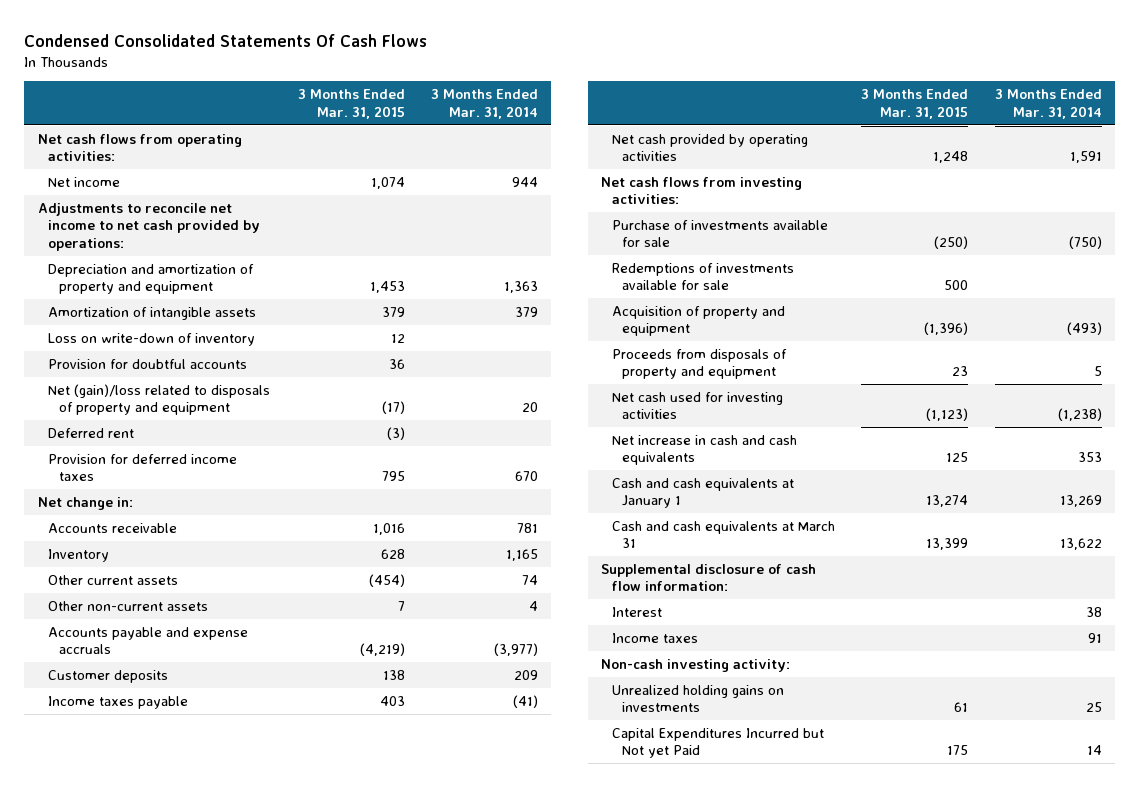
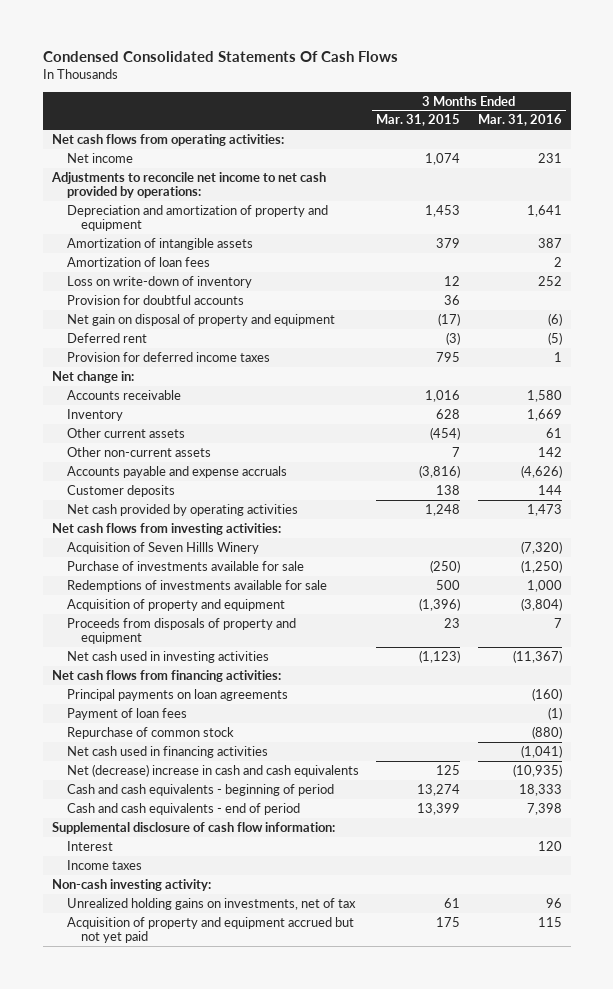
[431,89,539,119] 3 Months Ended Mar. 31, 2014 -> none
none -> [477,114,562,127] Mar. 31, 2016
none -> [66,256,210,267] Amortization of loan fees
[48,383,271,416] Net (gain)/loss related to disposals of property and equipment -> [66,313,335,326] Net gain on disposal of property and equipment
[359,643,405,657] (4,219) -> [419,464,461,478] (3,816)
[48,695,189,709] Income taxes payable -> none
none -> [66,541,259,554] Acquisition of Seven Hillls Winery
[611,391,783,420] Net cash used for investing activities -> [66,650,269,663] Net cash used in investing activities
none -> [51,669,281,682] Net cash flows from financing activities:
none -> [66,688,288,701] Principal payments on loan agreements
none -> [66,707,187,720] Payment of loan fees
none -> [66,726,234,739] Repurchase of common stock
none -> [66,745,268,758] Net cash used in financing activities
[611,434,797,466] Net increase in cash and cash equivalents -> [66,763,359,777] Net (decrease) increase in cash and cash equivalents
[611,477,794,509] Cash and cash equivalents at January 1 -> [66,783,334,796] Cash and cash equivalents - beginning of period
[611,520,835,549] Cash and cash equivalents at March 31 -> [66,802,300,815] Cash and cash equivalents - end of period
[611,684,784,713] Unrealized holding gains on investments -> [66,897,356,910] Unrealized holding gains on investments, net of tax
[611,727,824,759] Capital Expenditures Incurred but Not yet Paid -> [66,916,354,944] Acquisition of property and equipment accrued but not yet paid

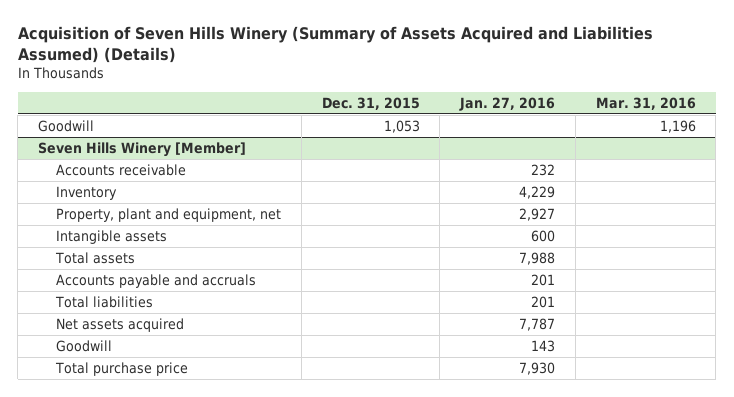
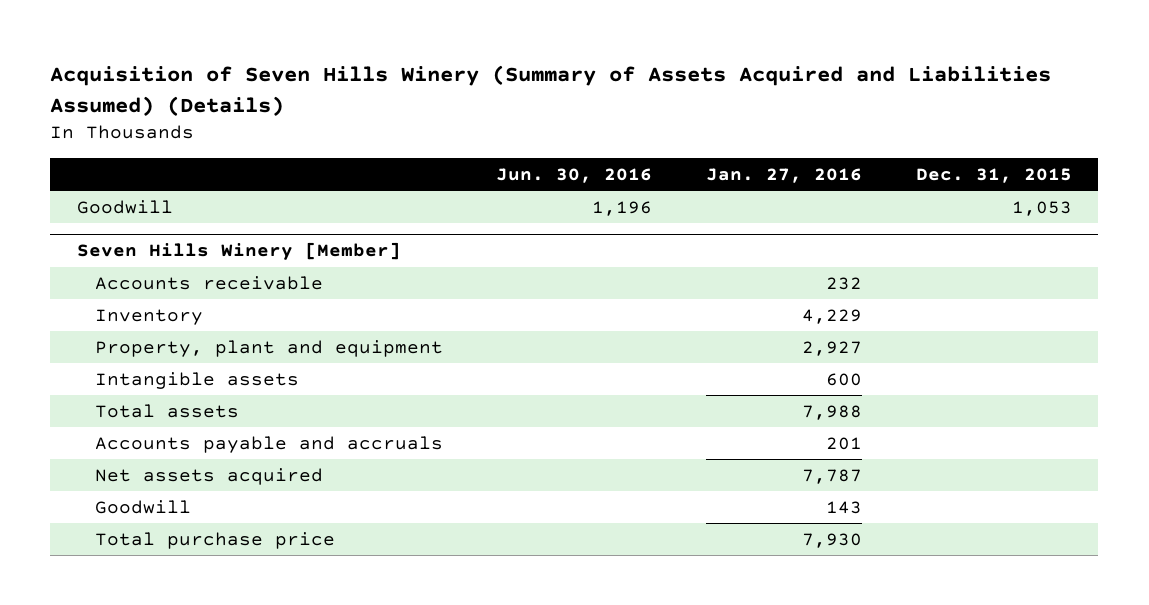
[595,96,696,110] Mar. 31, 2016 -> none
none -> [496,167,653,183] Jun. 30, 2016
[56,207,282,222] Property, plant and equipment, net -> [94,340,443,358] Property, plant and equipment
[55,295,154,308] Total liabilities -> none

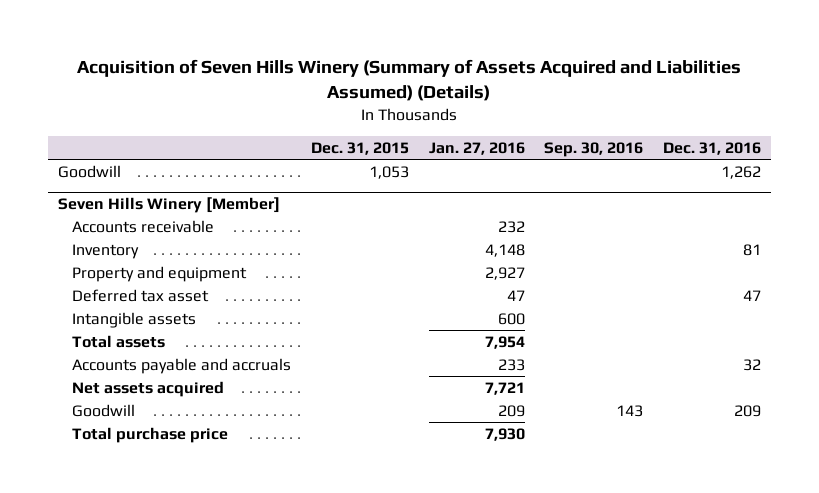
[496,167,653,183] Jun. 30, 2016 -> none
none -> [544,141,644,157] Sep. 30, 2016
none -> [662,141,761,155] Dec. 31, 2016
[801,309,862,325] 4,229 -> [484,243,525,257] 4,148
[94,340,443,358] Property, plant and equipment -> [72,265,248,282] Property and equipment
none -> [72,288,210,302] Deferred tax asset
[801,405,862,421] 7,988 -> [484,335,525,349] 7,954
[825,437,862,451] 201 -> [497,358,525,371] 233
[801,469,862,485] 7,787 -> [484,381,525,395] 7,721
[825,501,862,515] 143 -> [497,404,525,417] 209

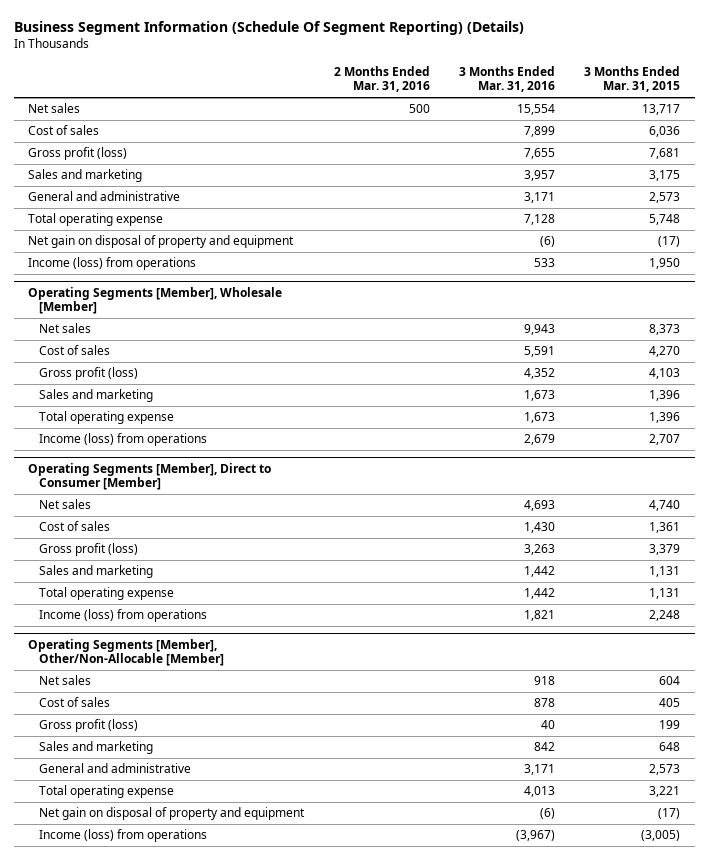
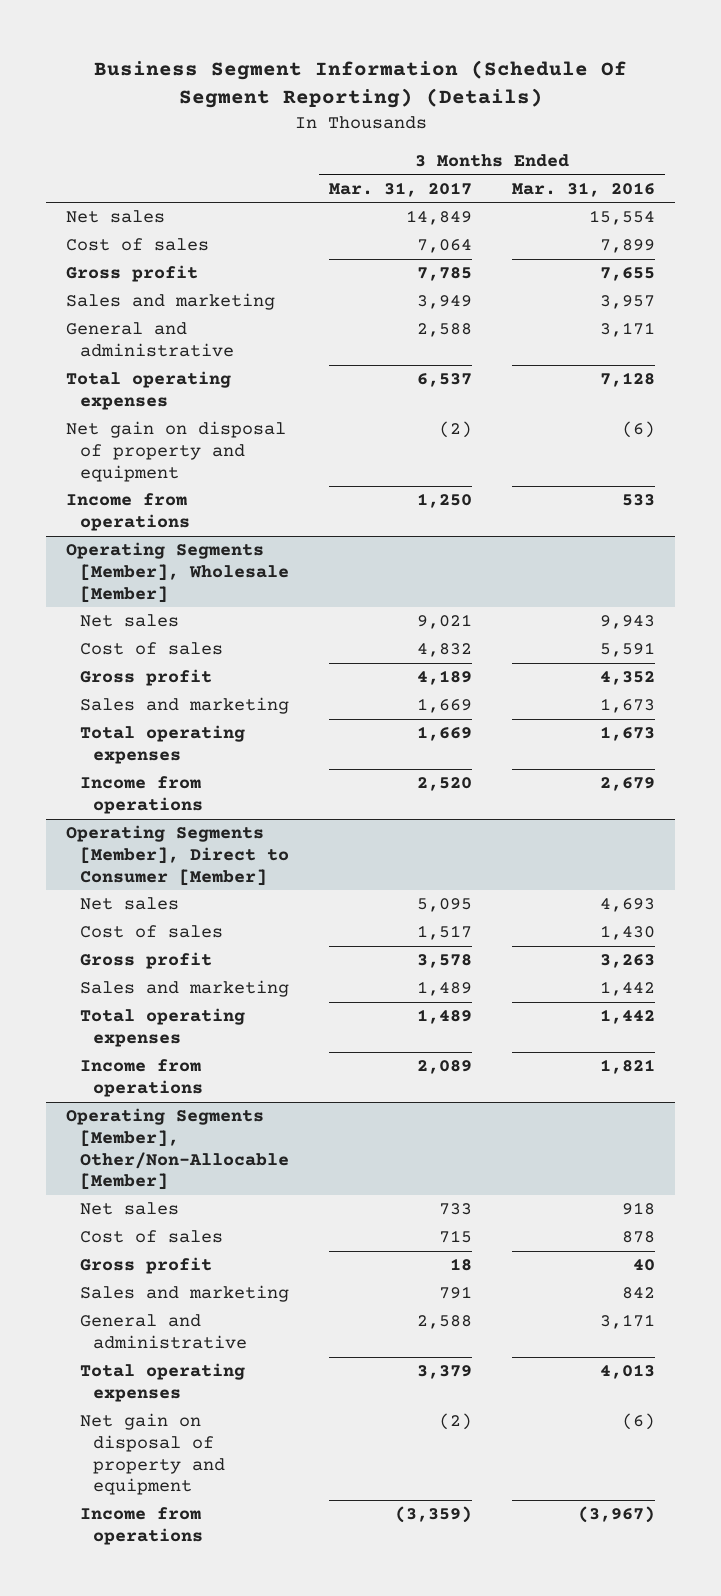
[333,65,430,93] 2 Months Ended Mar. 31, 2016 -> none
[584,65,681,93] 3 Months Ended Mar. 31, 2015 -> none
none -> [328,181,472,197] Mar. 31, 2017
[28,147,128,161] Gross profit (loss) -> [66,265,199,283] Gross profit
[28,213,164,227] Total operating expense -> [66,371,232,411] Total operating expenses
[28,257,197,271] Income (loss) from operations -> [66,493,190,532] Income from operations
[39,367,139,381] Gross profit (loss) -> [79,669,212,687] Gross profit
[39,411,175,425] Total operating expense -> [79,725,245,765] Total operating expenses
[39,433,208,447] Income (loss) from operations -> [79,776,203,815] Income from operations
[39,543,139,557] Gross profit (loss) -> [79,952,212,970] Gross profit
[39,587,175,601] Total operating expense -> [79,1008,245,1048] Total operating expenses
[39,609,208,623] Income (loss) from operations -> [79,1059,203,1098] Income from operations
[39,719,139,733] Gross profit (loss) -> [79,1257,212,1275] Gross profit
[39,785,175,799] Total operating expense -> [79,1363,245,1403] Total operating expenses
[39,829,208,843] Income (loss) from operations -> [79,1507,203,1546] Income from operations

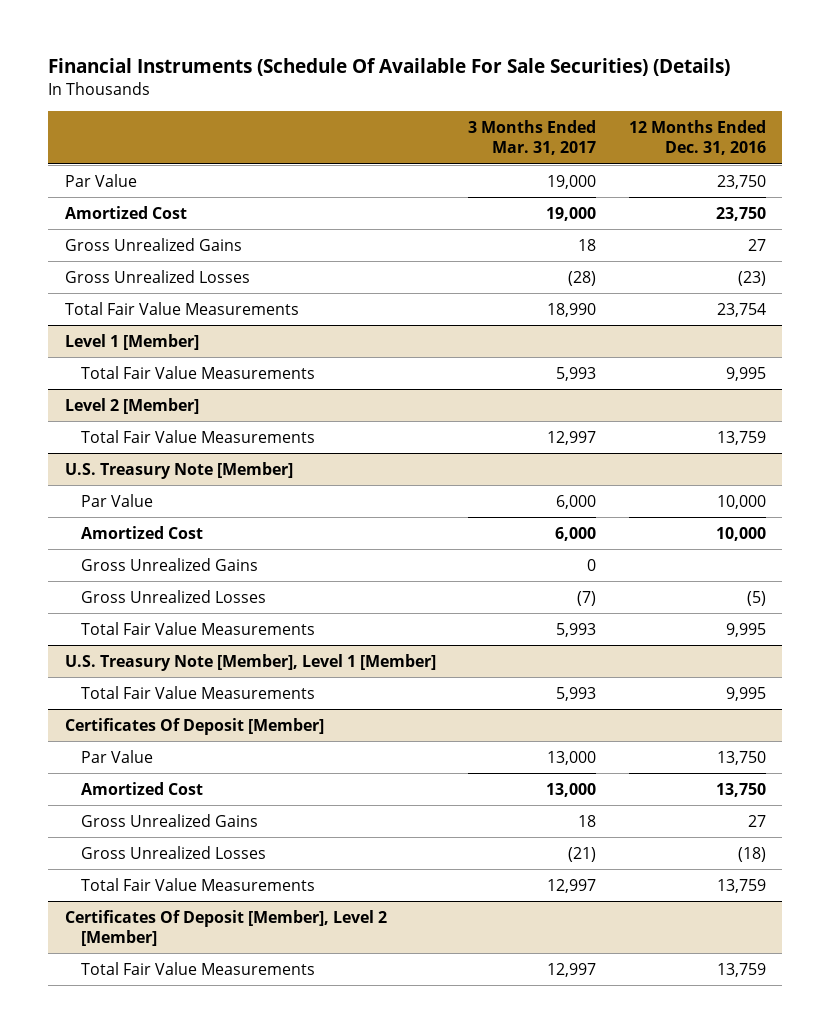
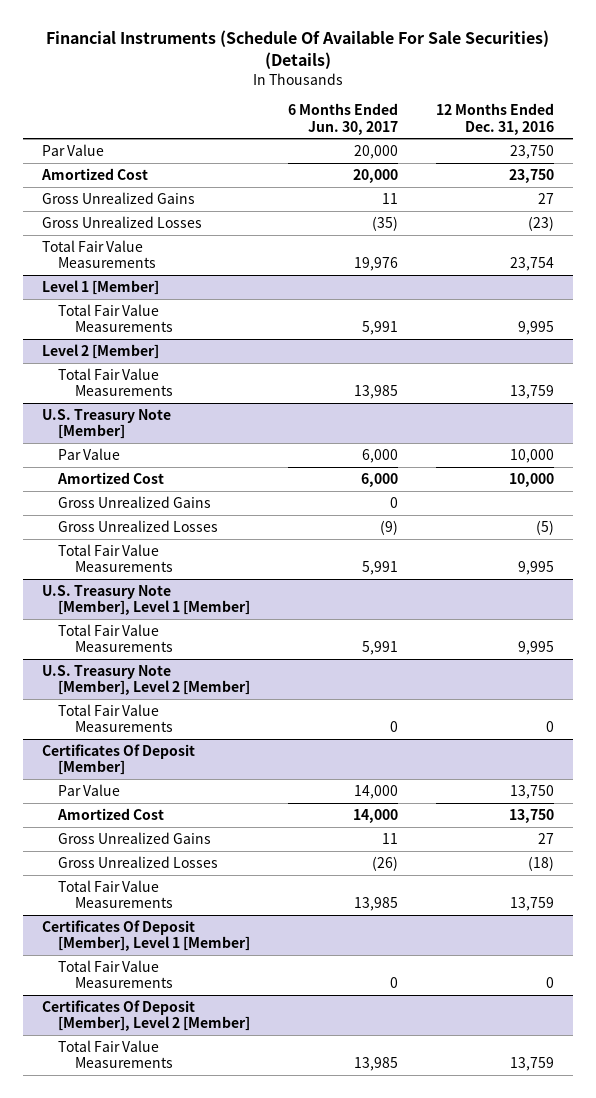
[468,120,597,156] 3 Months Ended Mar. 31, 2017 -> none
none -> [288,103,399,135] 6 Months Ended Jun. 30, 2017
none -> [41,664,251,696] U.S. Treasury Note [Member], Level 2 [Member]
none -> [58,703,173,733] Total Fair Value Measurements
none -> [41,919,251,952] Certificates Of Deposit [Member], Level 1 [Member]
none -> [58,959,173,989] Total Fair Value Measurements

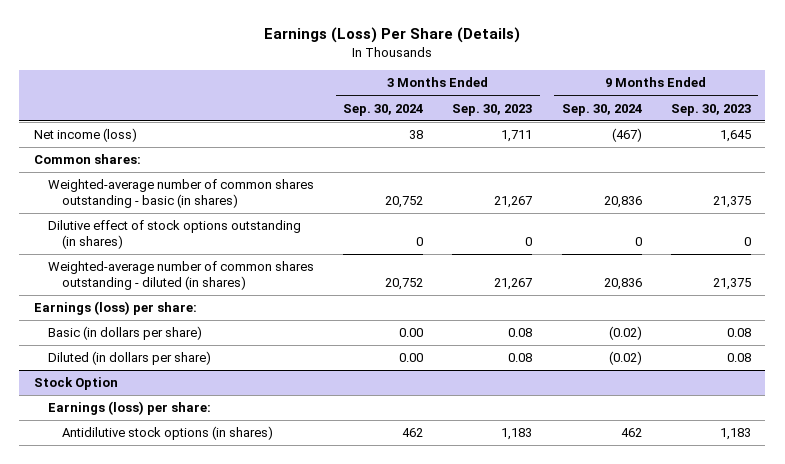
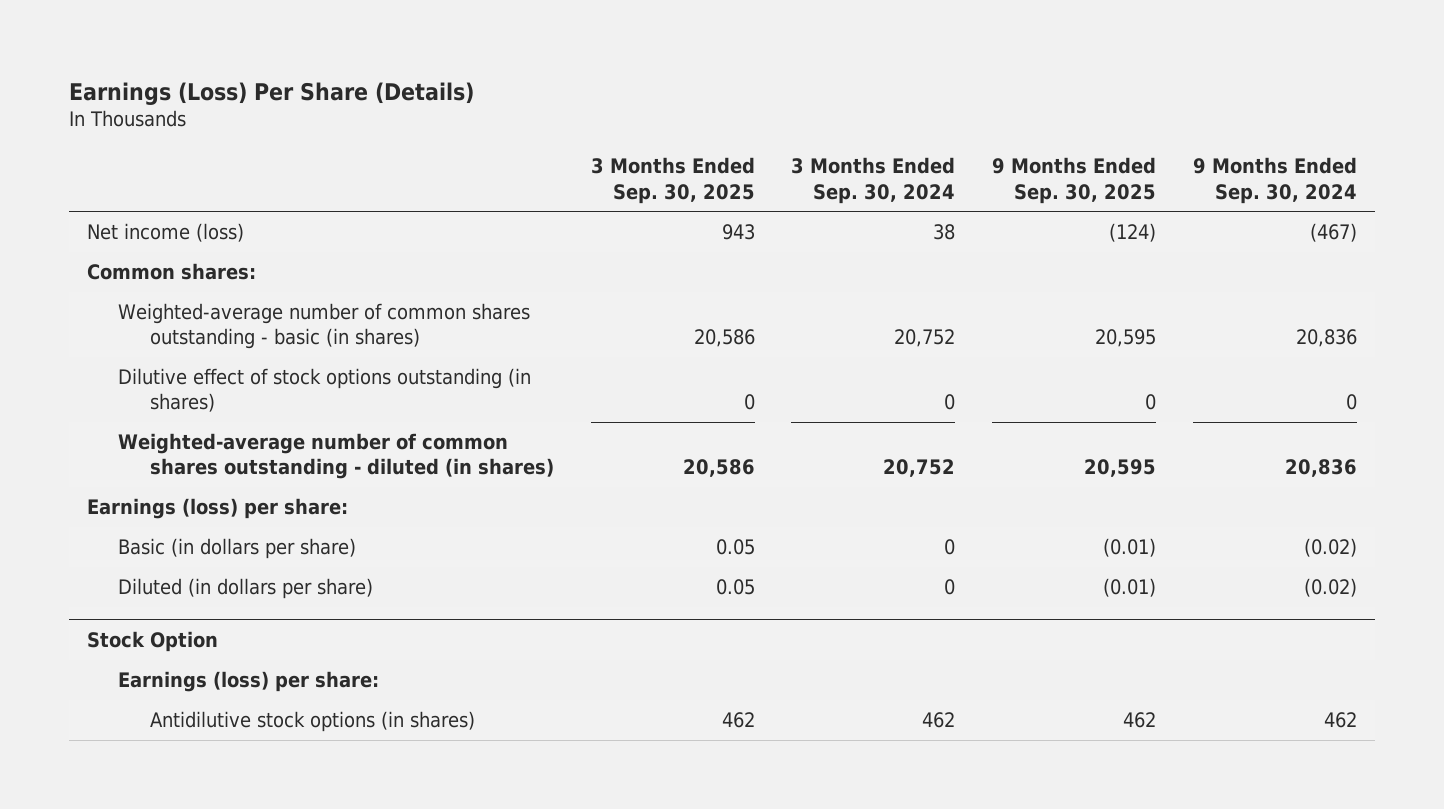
[452,103,533,116] Sep. 30, 2023 -> none
[670,103,751,116] Sep. 30, 2023 -> none
none -> [590,157,755,204] 3 Months Ended Sep. 30, 2025
none -> [991,157,1156,204] 9 Months Ended Sep. 30, 2025
[399,328,424,338] 0.00 -> [944,539,956,556] 0
[399,353,424,363] 0.00 -> [944,579,956,596] 0

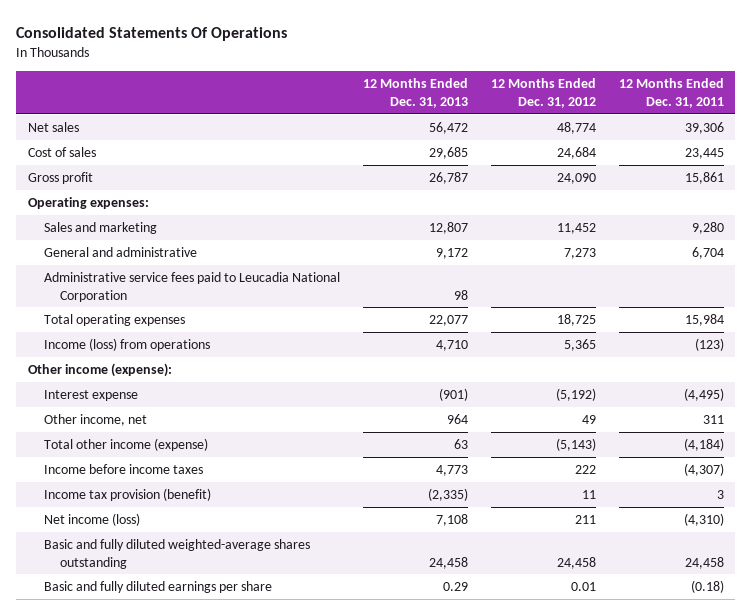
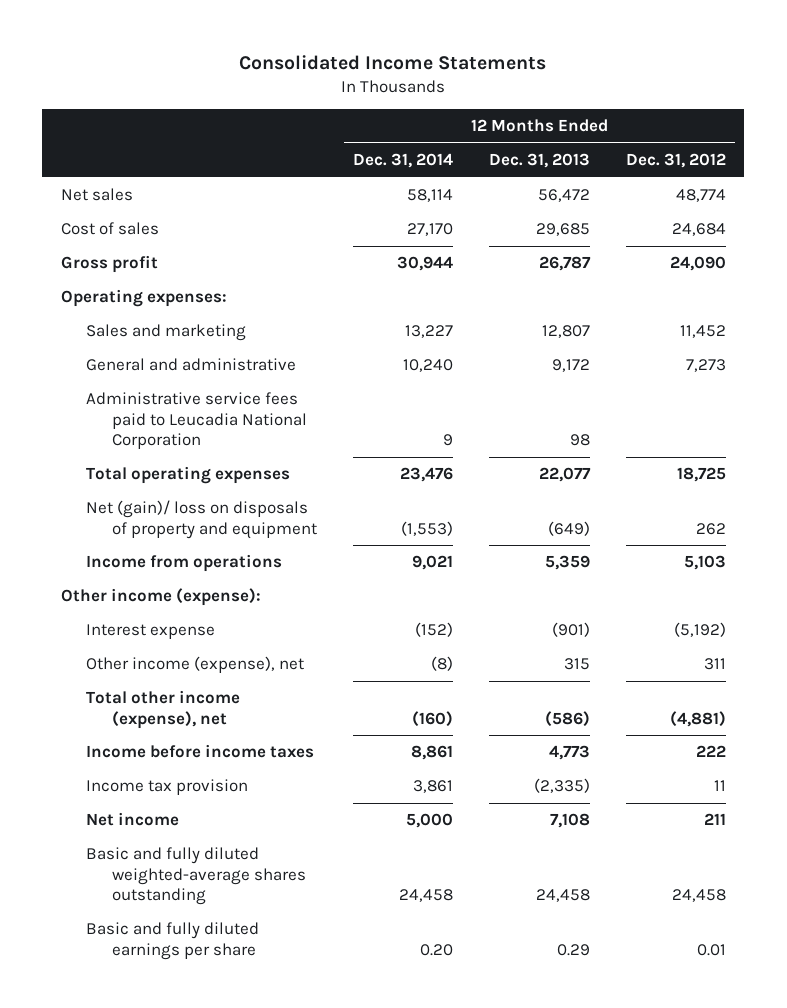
[16,27,288,42] Consolidated Statements Of Operations -> [239,54,547,70] Consolidated Income Statements
[618,78,724,108] 12 Months Ended Dec. 31, 2011 -> none
none -> [353,153,454,169] Dec. 31, 2014
none -> [86,500,318,539] Net (gain)/ loss on disposals of property and equipment
[43,337,210,351] Income (loss) from operations -> [86,554,283,573] Income from operations
[435,339,468,351] 4,710 -> [545,555,591,571] 5,359
[563,338,596,351] 5,365 -> [684,555,727,571] 5,103
[43,413,147,426] Other income, net -> [86,656,305,674] Other income (expense), net
[446,413,468,424] 964 -> [564,658,591,671] 315
[581,414,596,424] 49 -> [704,658,727,671] 311
[43,437,208,451] Total other income (expense) -> [86,690,241,729] Total other income (expense), net
[453,438,468,449] 63 -> [545,710,591,727] (586)
[555,437,596,451] (5,143) -> [670,710,727,727] (4,881)
[43,487,211,501] Income tax provision (benefit) -> [86,779,249,796] Income tax provision
[43,512,140,526] Net income (loss) -> [86,812,180,827] Net income

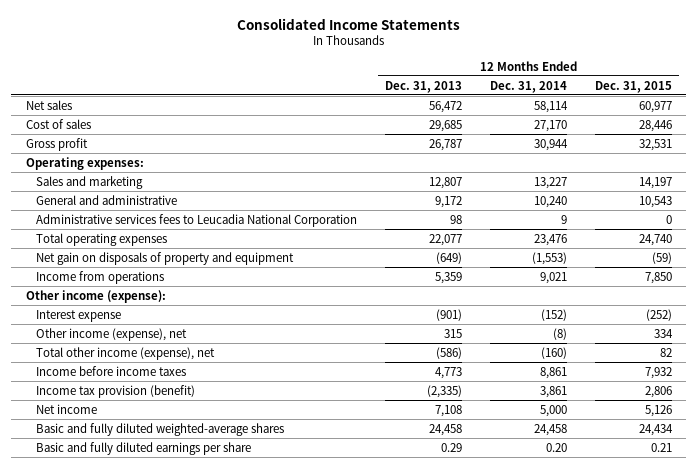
[626,153,727,169] Dec. 31, 2012 -> none
none -> [595,80,673,93] Dec. 31, 2015
[86,392,308,450] Administrative service fees paid to Leucadia National Corporation -> [35,213,357,227] Administrative services fees to Leucadia National Corporation
[86,500,318,539] Net (gain)/ loss on disposals of property and equipment -> [35,251,294,265] Net gain on disposals of property and equipment
[86,779,249,796] Income tax provision -> [35,384,195,398] Income tax provision (benefit)
[86,847,307,906] Basic and fully diluted weighted-average shares outstanding -> [35,422,284,436] Basic and fully diluted weighted-average shares

